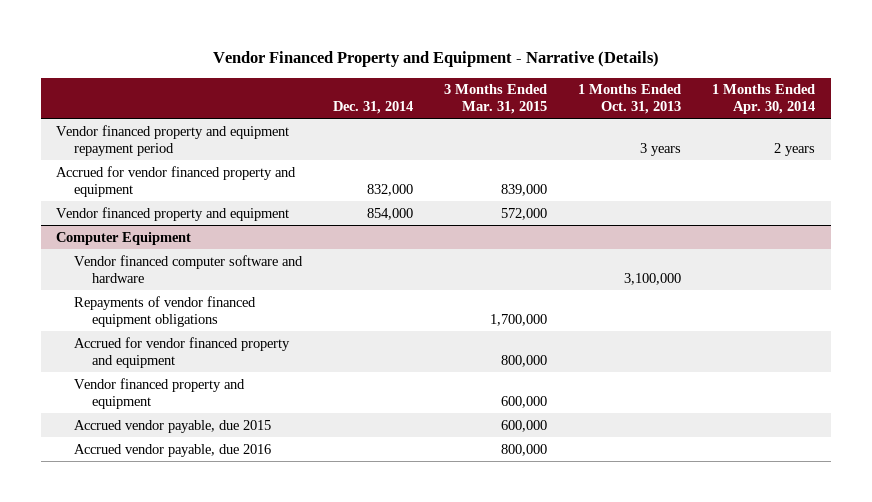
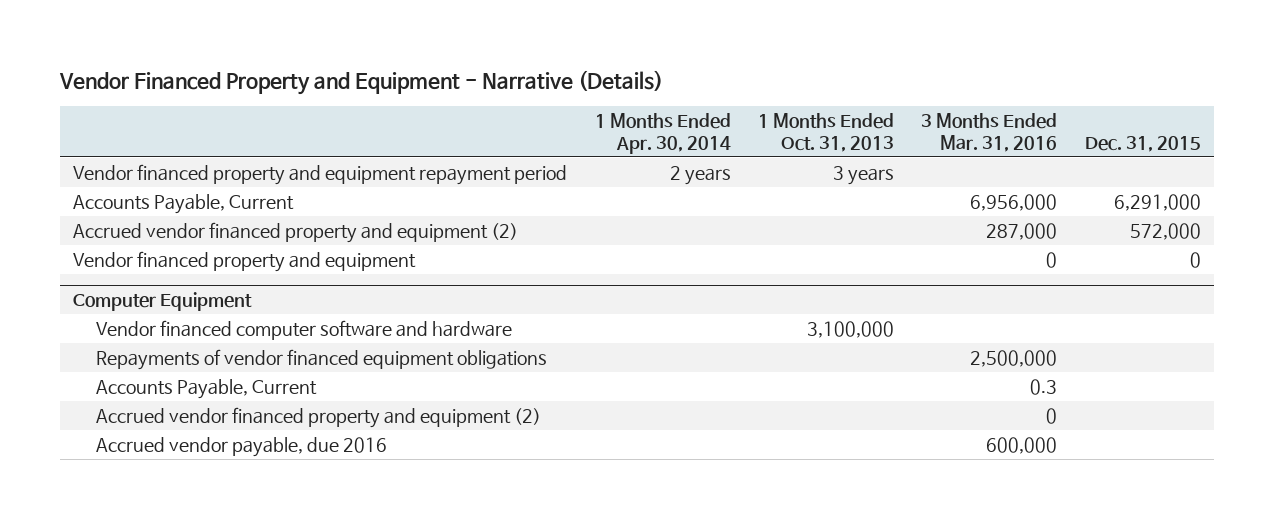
[333,101,414,115] Dec. 31, 2014 -> none
[444,84,548,115] 3 Months Ended Mar. 31, 2015 -> none
none -> [921,112,1058,152] 3 Months Ended Mar. 31, 2016
none -> [1084,135,1201,152] Dec. 31, 2015
none -> [73,193,295,214] Accounts Payable, Current
[56,165,297,197] Accrued for vendor financed property and equipment -> [73,221,519,243] Accrued vendor financed property and equipment (2)
[74,377,246,409] Vendor financed property and equipment -> none
[74,419,272,433] Accrued vendor payable, due 2015 -> none
none -> [96,378,318,399] Accounts Payable, Current
[74,336,291,368] Accrued for vendor financed property and equipment -> [96,406,542,428] Accrued vendor financed property and equipment (2)

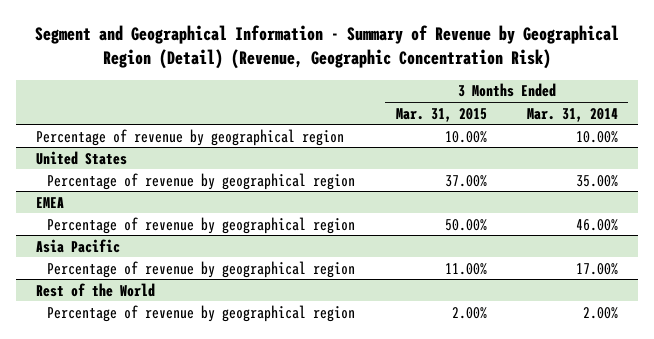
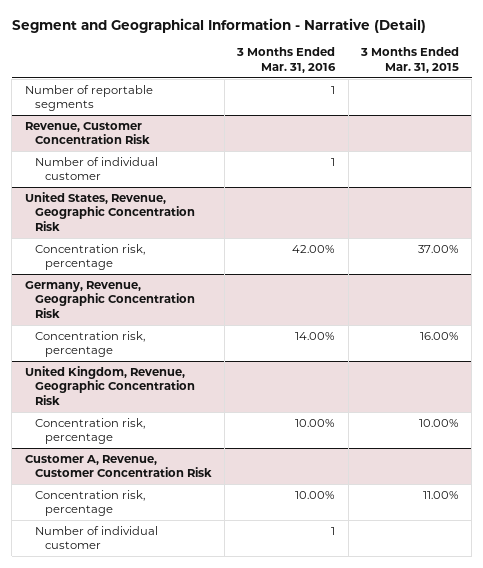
[34,24,619,70] Segment and Geographical Information - Summary of Revenue by Geographical Region (Detail) (Revenue, Geographic Concentration Risk) -> [11,17,426,33] Segment and Geographical Information - Narrative (Detail)
[526,107,618,122] Mar. 31, 2014 -> none
none -> [236,47,337,74] 3 Months Ended Mar. 31, 2016
[35,128,344,146] Percentage of revenue by geographical region -> none
[35,196,64,208] EMEA -> none
[47,216,356,234] Percentage of revenue by geographical region -> none
[35,238,120,253] Asia Pacific -> none
[47,260,356,278] Percentage of revenue by geographical region -> none
[35,282,155,297] Rest of the World -> none
[47,304,356,322] Percentage of revenue by geographical region -> none
none -> [24,84,153,112] Number of reportable segments
none -> [24,121,150,145] Revenue, Customer Concentration Risk
none -> [34,156,158,181] Number of individual customer
[35,150,127,165] United States -> [24,191,195,232] United States, Revenue, Geographic Concentration Risk
[47,172,356,190] Percentage of revenue by geographical region -> [34,243,145,271] Concentration risk, percentage
none -> [24,280,195,319] Germany, Revenue, Geographic Concentration Risk
none -> [34,330,145,358] Concentration risk, percentage
none -> [24,365,195,406] United Kingdom, Revenue, Geographic Concentration Risk
none -> [34,417,145,445] Concentration risk, percentage
none -> [24,454,212,478] Customer A, Revenue, Customer Concentration Risk
none -> [34,489,145,517] Concentration risk, percentage
none -> [34,525,158,550] Number of individual customer

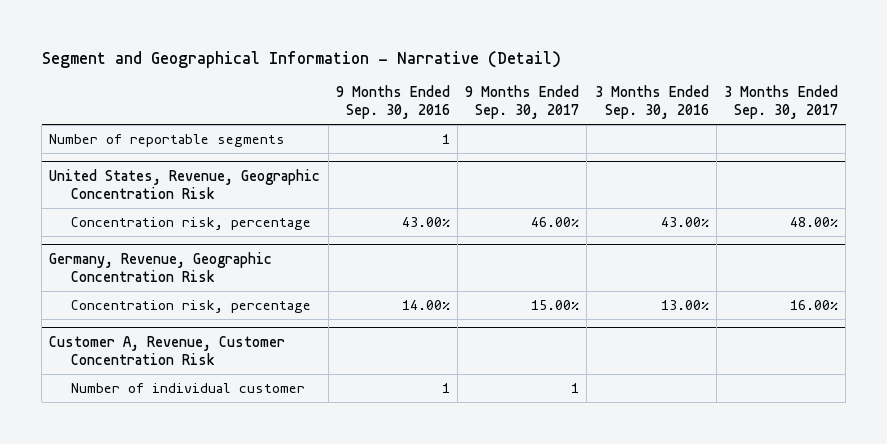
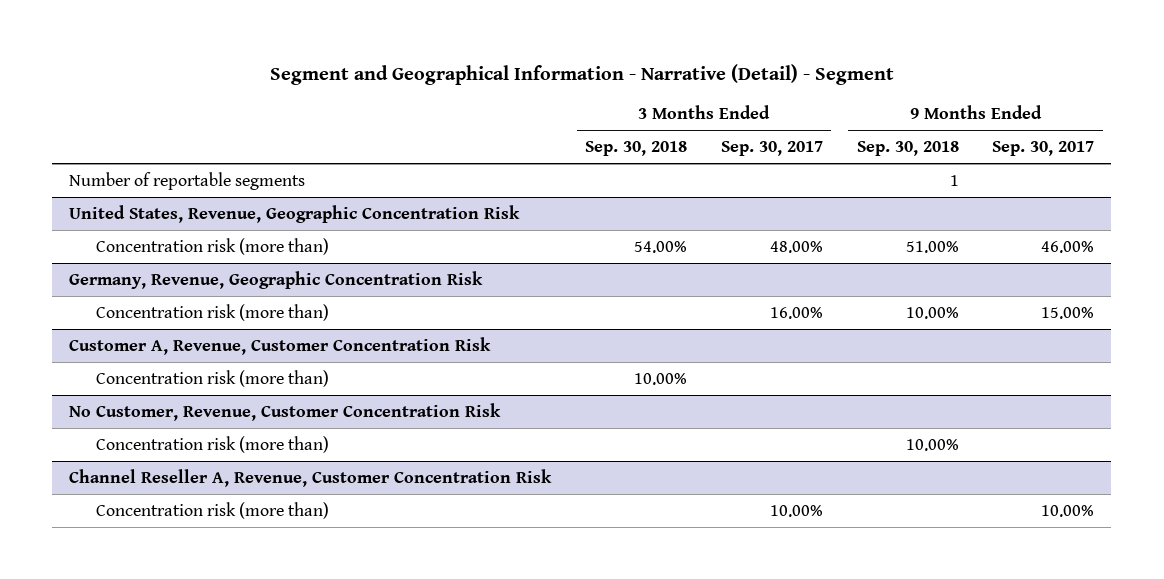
[41,50,561,68] Segment and Geographical Information - Narrative (Detail) -> [269,63,894,85] Segment and Geographical Information - Narrative (Detail) - Segment
[335,85,450,120] 9 Months Ended Sep. 30, 2016 -> none
[594,85,709,120] 3 Months Ended Sep. 30, 2016 -> none
none -> [585,141,688,157] Sep. 30, 2018
none -> [856,141,959,157] Sep. 30, 2018
[71,217,312,231] Concentration risk, percentage -> [95,237,329,255] Concentration risk (more than)
[71,300,312,314] Concentration risk, percentage -> [95,303,329,321] Concentration risk (more than)
[71,383,306,394] Number of individual customer -> none
none -> [95,369,329,387] Concentration risk (more than)
none -> [69,402,502,421] No Customer, Revenue, Customer Concentration Risk
none -> [95,435,329,453] Concentration risk (more than)
none -> [69,468,553,487] Channel Reseller A, Revenue, Customer Concentration Risk
none -> [95,501,329,519] Concentration risk (more than)

